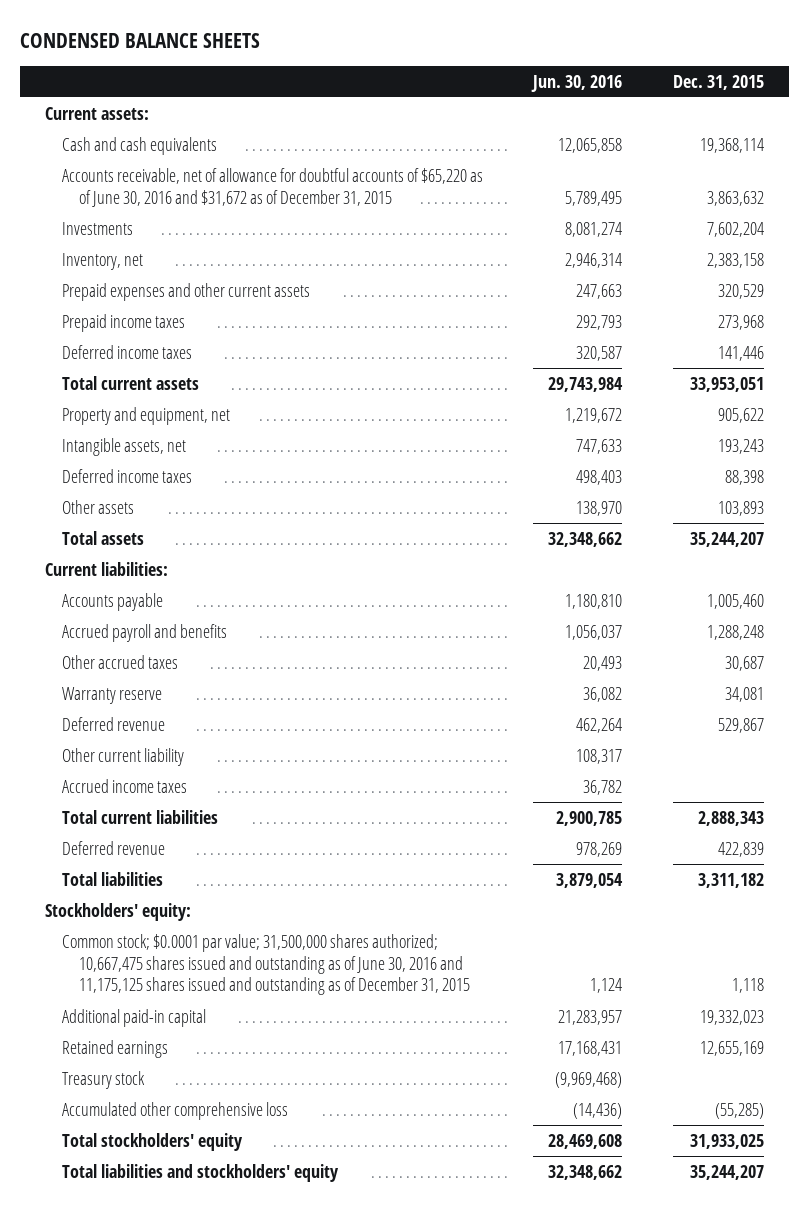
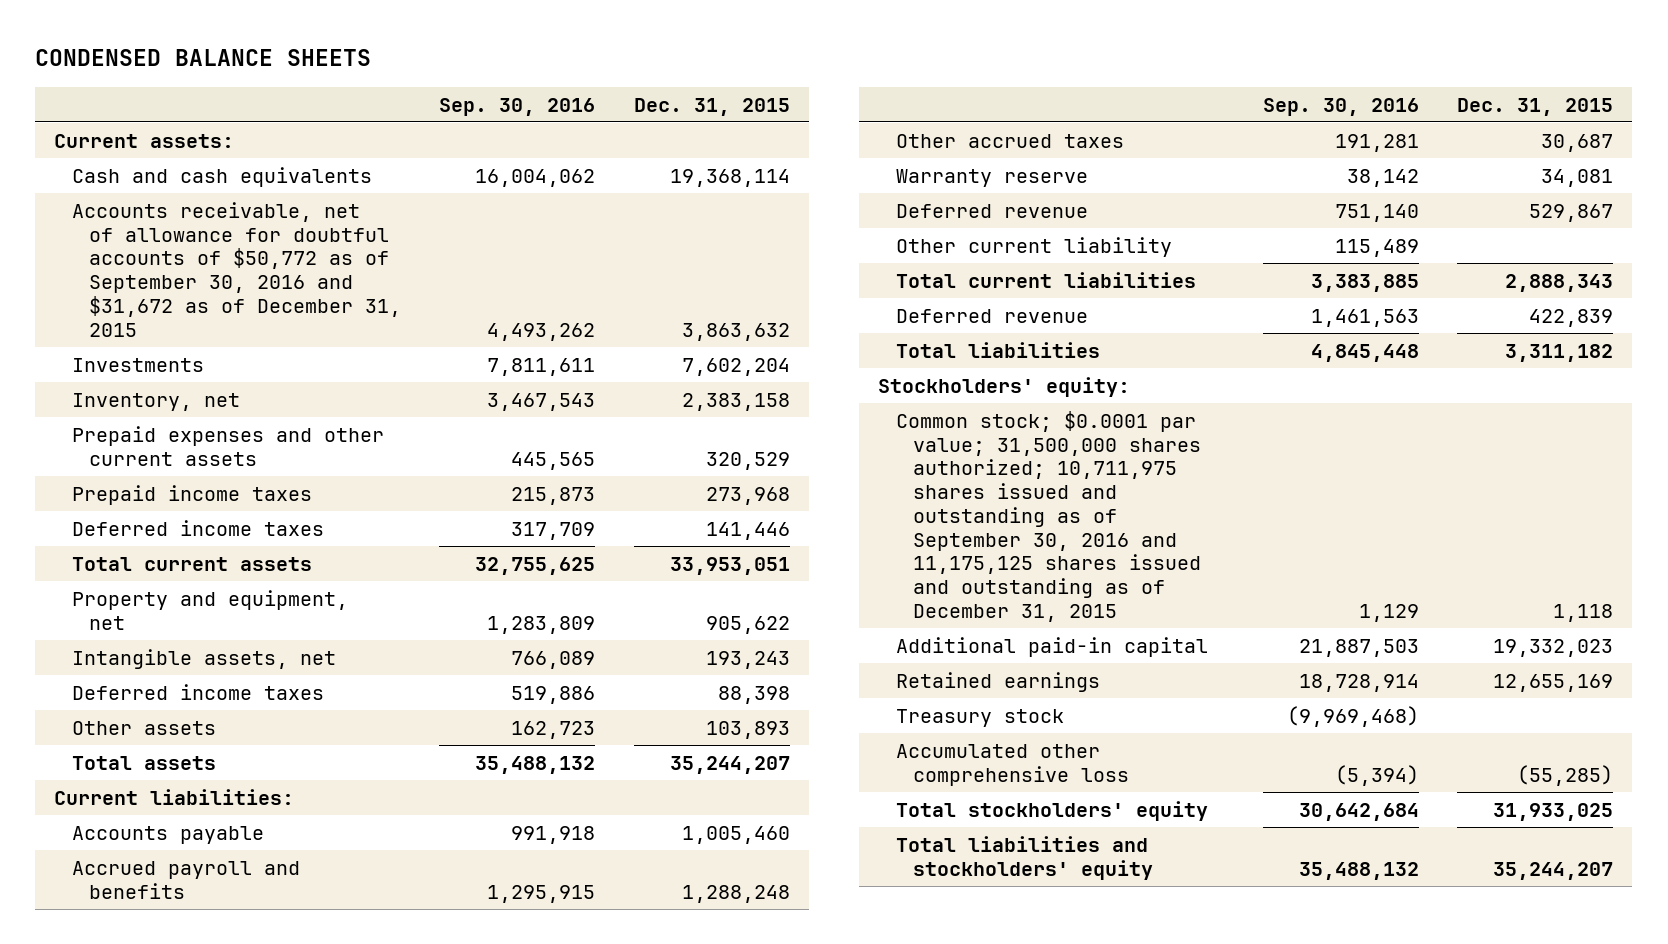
[531,74,623,92] Jun. 30, 2016 -> none
none -> [439,97,596,116] Sep. 30, 2016
[61,168,483,207] Accounts receivable, net of allowance for doubtful accounts of $65,220 as of June 30, 2016 and $31,672 as of December 31, 2015 -> [71,202,402,337] Accounts receivable, net of allowance for doubtful accounts of $50,772 as of September 30, 2016 and $31,672 as of December 31, 2015
[61,779,187,794] Accrued income taxes -> none
[61,934,470,996] Common stock; $0.0001 par value; 31,500,000 shares authorized; 10,667,475 shares issued and outstanding as of June 30, 2016 and 11,175,125 shares issued and outstanding as of December 31, 2015 -> [895,411,1201,622] Common stock; $0.0001 par value; 31,500,000 shares authorized; 10,711,975 shares issued and outstanding as of September 30, 2016 and 11,175,125 shares issued and outstanding as of December 31, 2015

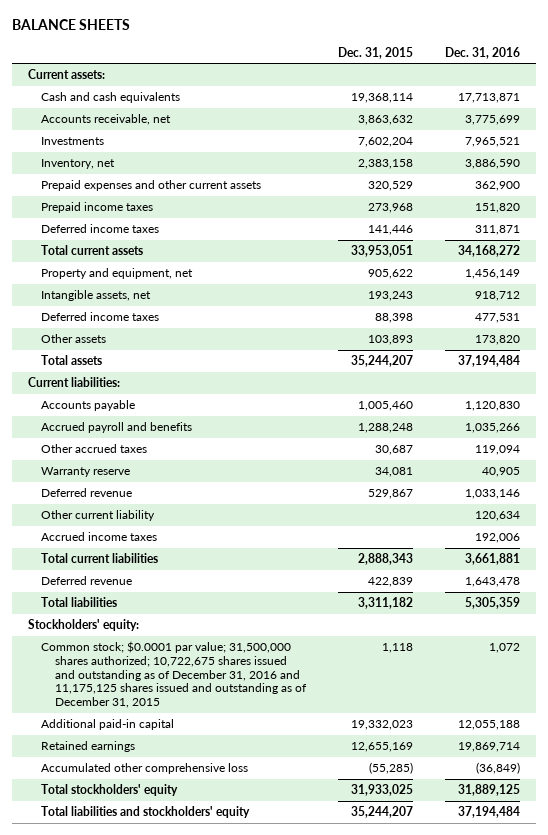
[35,49,372,67] CONDENSED BALANCE SHEETS -> [11,18,130,30] BALANCE SHEETS
[439,97,596,116] Sep. 30, 2016 -> none
none -> [445,46,521,59] Dec. 31, 2016
[71,202,402,337] Accounts receivable, net of allowance for doubtful accounts of $50,772 as of September 30, 2016 and $31,672 as of December 31, 2015 -> [41,114,172,126] Accounts receivable, net
none -> [41,532,158,542] Accrued income taxes
[895,411,1201,622] Common stock; $0.0001 par value; 31,500,000 shares authorized; 10,711,975 shares issued and outstanding as of September 30, 2016 and 11,175,125 shares issued and outstanding as of December 31, 2015 -> [41,641,308,709] Common stock; $0.0001 par value; 31,500,000 shares authorized; 10,722,675 shares issued and outstanding as of December 31, 2016 and 11,175,125 shares issued and outstanding as of December 31, 2015
[895,709,1064,728] Treasury stock -> none

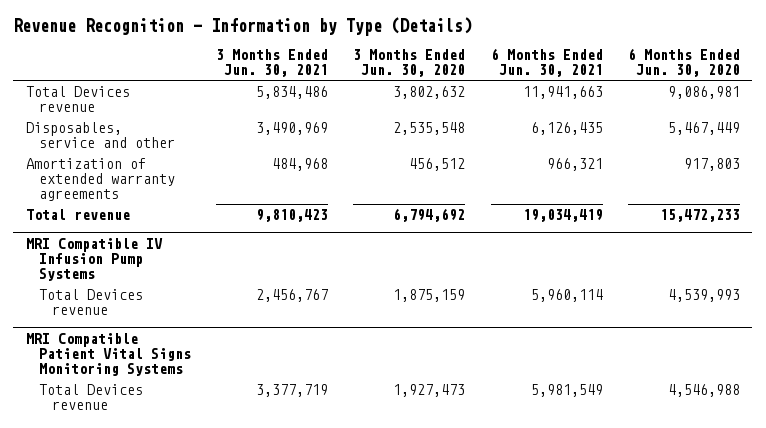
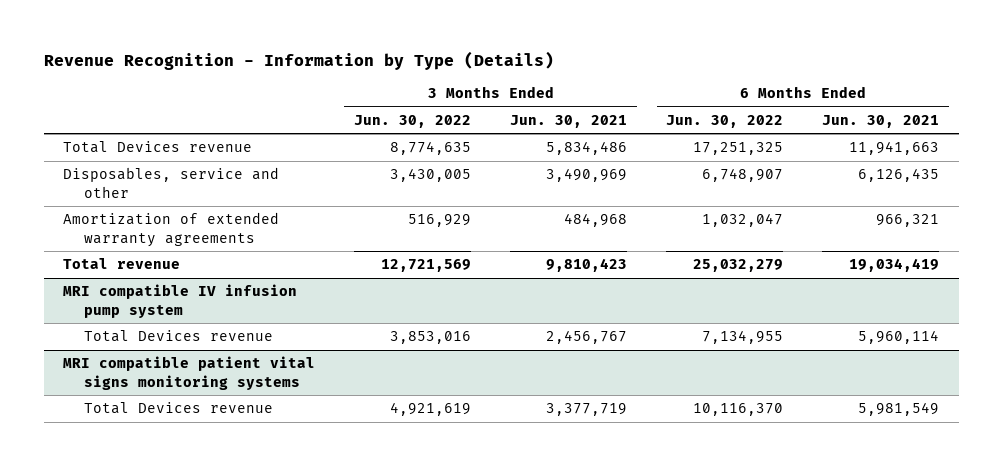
[353,49,466,78] 3 Months Ended Jun. 30, 2020 -> none
[627,48,740,78] 6 Months Ended Jun. 30, 2020 -> none
none -> [354,114,472,128] Jun. 30, 2022
none -> [666,114,784,128] Jun. 30, 2022
[25,237,163,281] MRI Compatible IV Infusion Pump Systems -> [63,284,298,318] MRI compatible IV infusion pump system
[25,332,191,376] MRI Compatible Patient Vital Signs Monitoring Systems -> [63,356,316,390] MRI compatible patient vital signs monitoring systems

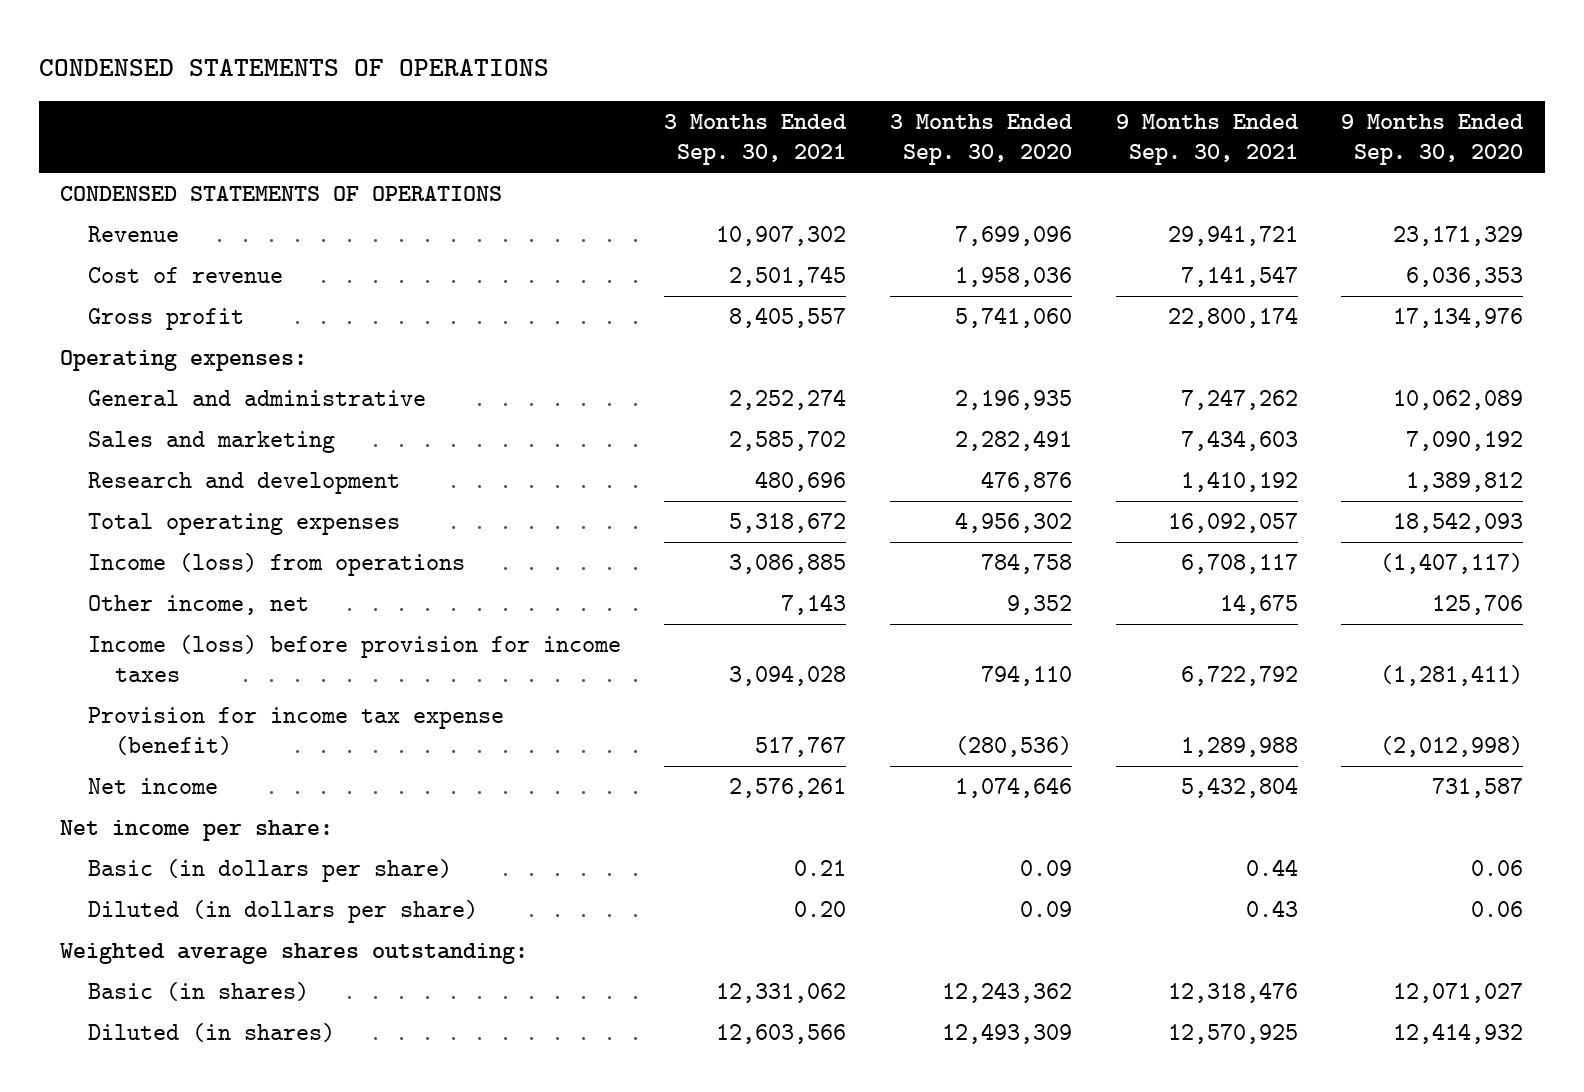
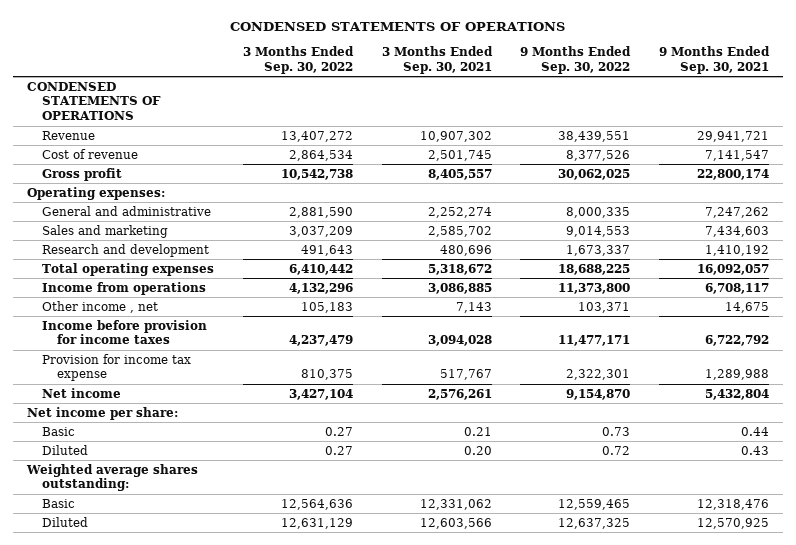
[889,113,1073,165] 3 Months Ended Sep. 30, 2020 -> none
[1341,113,1525,165] 9 Months Ended Sep. 30, 2020 -> none
none -> [242,46,354,74] 3 Months Ended Sep. 30, 2022
none -> [520,46,632,74] 9 Months Ended Sep. 30, 2022
[87,553,465,577] Income (loss) from operations -> [42,281,207,295] Income from operations
[87,595,309,616] Other income, net -> [42,300,159,313] Other income , net
[87,635,621,683] Income (loss) before provision for income taxes -> [42,319,208,345] Income before provision for income taxes
[87,707,504,756] Provision for income tax expense (benefit) -> [42,353,192,382] Provision for income tax expense
[87,859,452,883] Basic (in dollars per share) -> [42,426,76,436] Basic
[87,900,478,924] Diluted (in dollars per share) -> [42,444,89,455] Diluted
[87,982,309,1002] Basic (in shares) -> [42,498,76,508] Basic
[87,1023,335,1043] Diluted (in shares) -> [42,516,89,527] Diluted

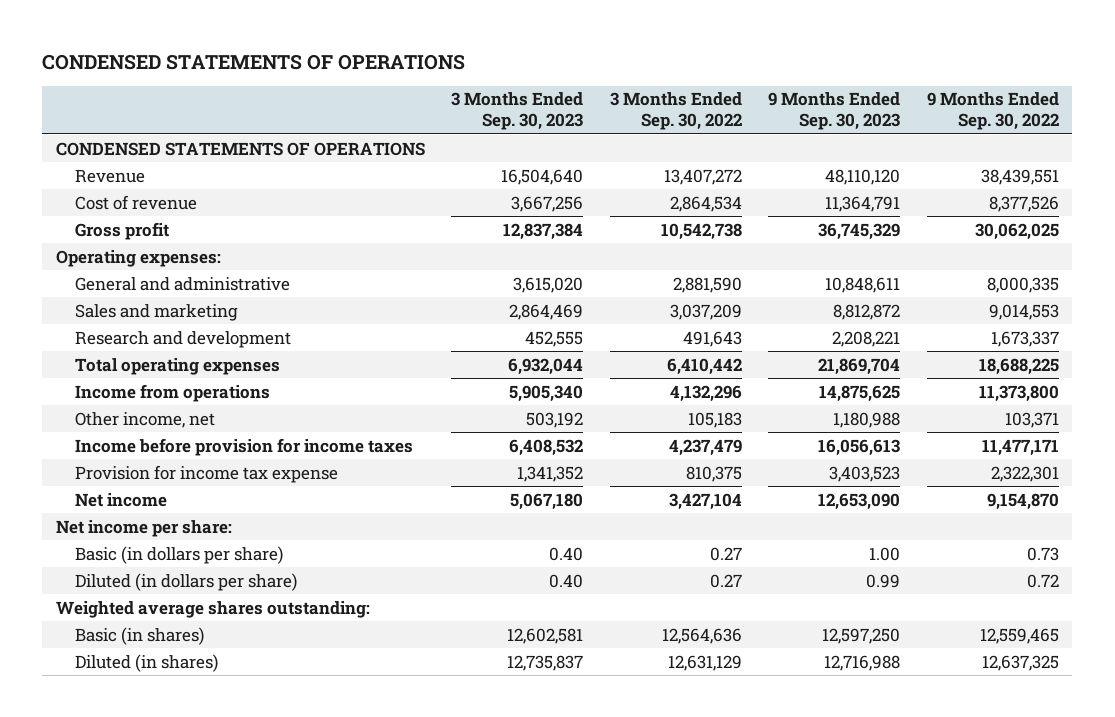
[381,46,493,74] 3 Months Ended Sep. 30, 2021 -> none
[659,46,771,74] 9 Months Ended Sep. 30, 2021 -> none
none -> [451,92,584,131] 3 Months Ended Sep. 30, 2023
none -> [768,92,901,131] 9 Months Ended Sep. 30, 2023
[42,300,159,313] Other income , net -> [74,411,215,428] Other income, net
[42,426,76,436] Basic -> [74,545,283,564] Basic (in dollars per share)
[42,444,89,455] Diluted -> [74,572,297,591] Diluted (in dollars per share)
[42,498,76,508] Basic -> [74,626,204,645] Basic (in shares)
[42,516,89,527] Diluted -> [74,653,218,672] Diluted (in shares)

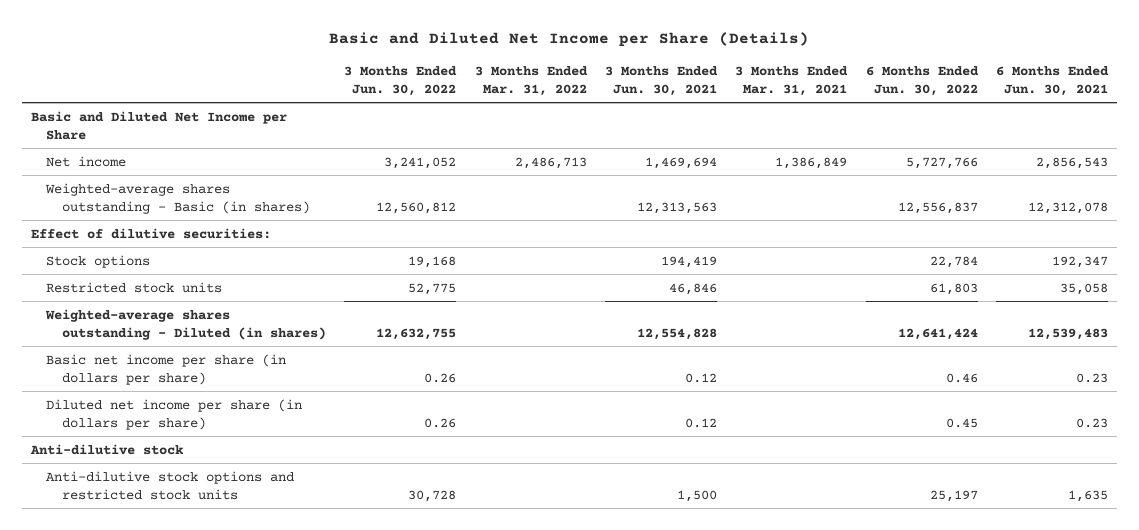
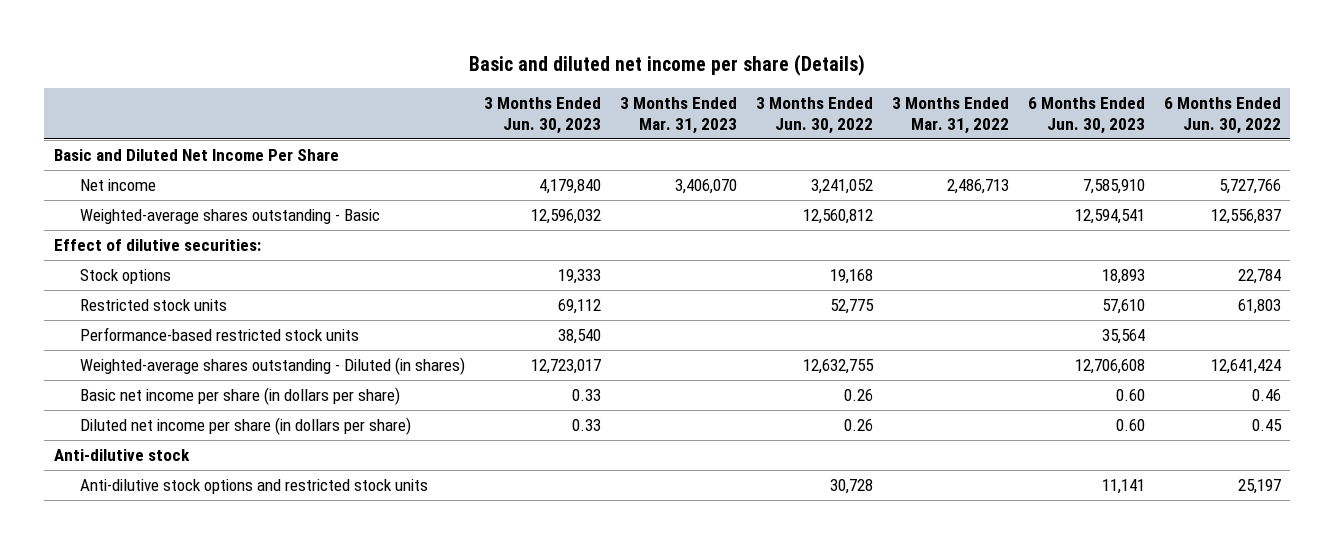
[329,32,810,48] Basic and Diluted Net Income per Share (Details) -> [469,53,866,76] Basic and diluted net income per share (Details)
[604,65,718,96] 3 Months Ended Jun. 30, 2021 -> none
[735,65,849,96] 3 Months Ended Mar. 31, 2021 -> none
[996,65,1110,96] 6 Months Ended Jun. 30, 2021 -> none
none -> [484,96,602,134] 3 Months Ended Jun. 30, 2023
none -> [620,96,738,134] 3 Months Ended Mar. 31, 2023
none -> [1027,96,1145,134] 6 Months Ended Jun. 30, 2023
[30,110,287,140] Basic and Diluted Net Income per Share -> [53,148,339,161] Basic and Diluted Net Income Per Share
[45,182,310,214] Weighted-average shares outstanding - Basic (in shares) -> [80,208,381,224] Weighted-average shares outstanding - Basic
none -> [80,326,360,341] Performance-based restricted stock units

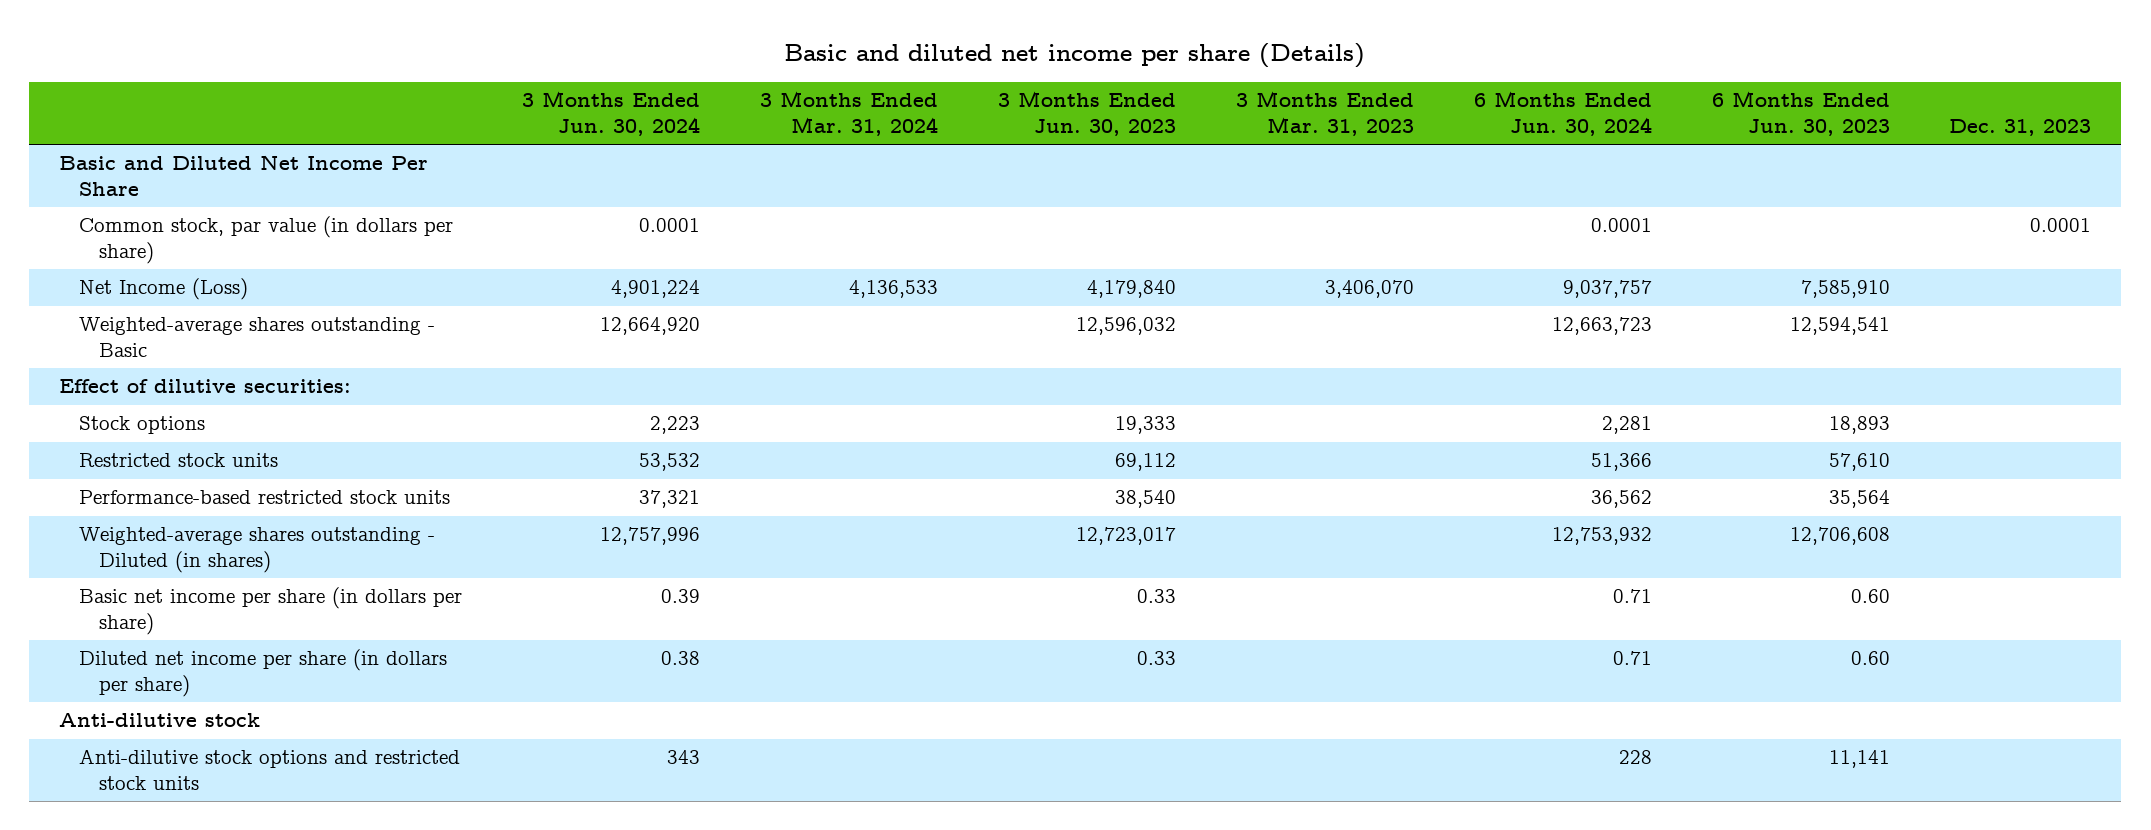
[755,96,873,134] 3 Months Ended Jun. 30, 2022 -> none
[891,96,1009,134] 3 Months Ended Mar. 31, 2022 -> none
[1163,96,1281,134] 6 Months Ended Jun. 30, 2022 -> none
none -> [522,91,701,137] 3 Months Ended Jun. 30, 2024
none -> [759,91,938,137] 3 Months Ended Mar. 31, 2024
none -> [1473,91,1652,137] 6 Months Ended Jun. 30, 2024
none -> [1949,119,2092,137] Dec. 31, 2023
none -> [79,216,454,265] Common stock, par value (in dollars per share)
[80,178,157,191] Net income -> [79,278,249,301] Net Income (Loss)

